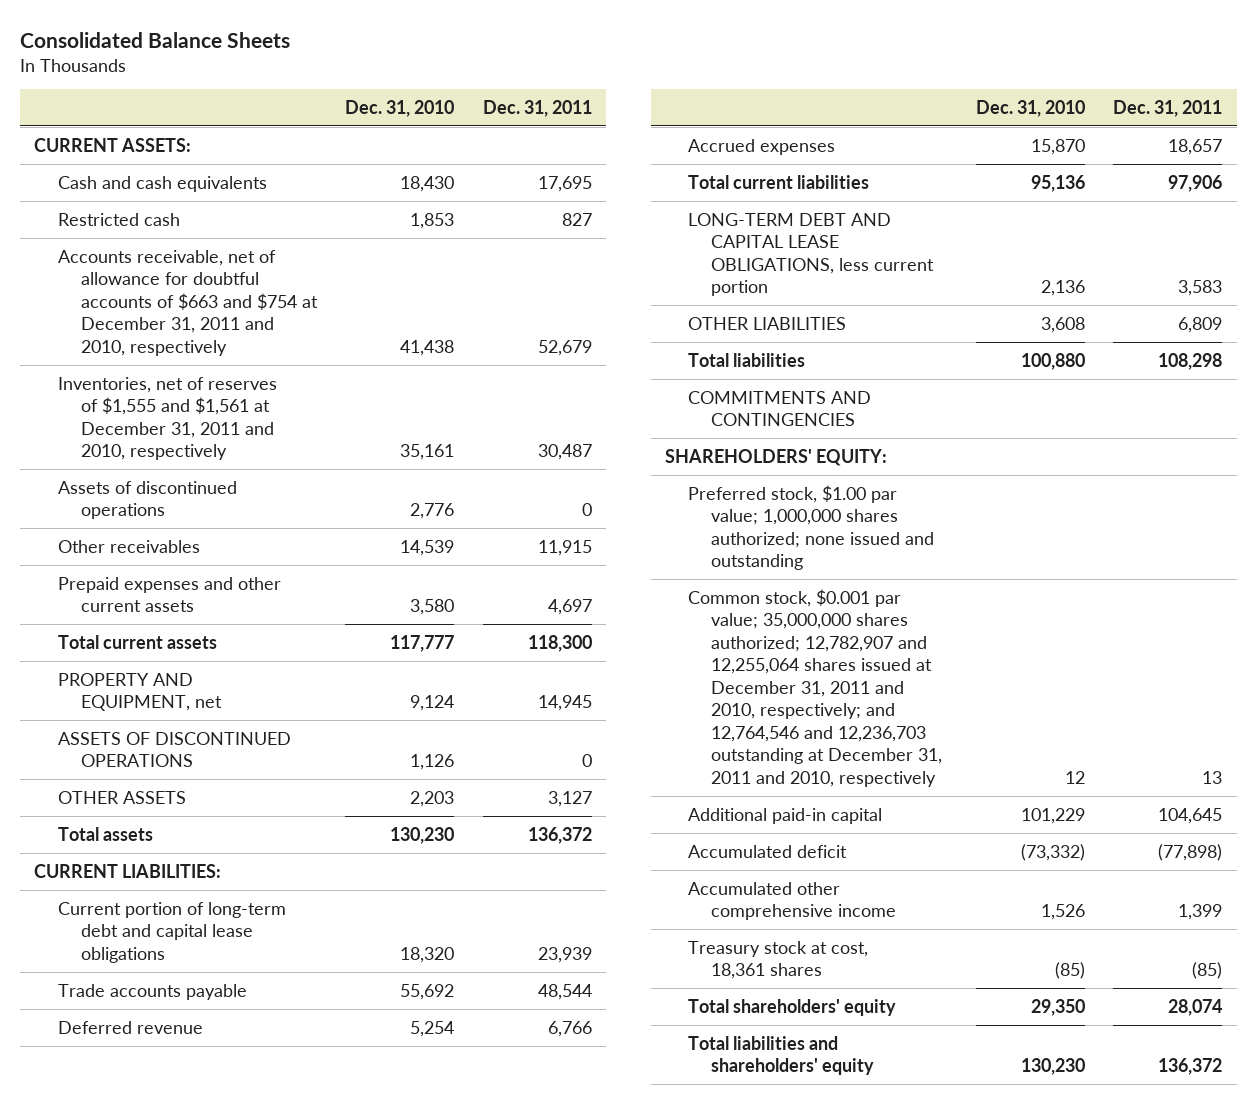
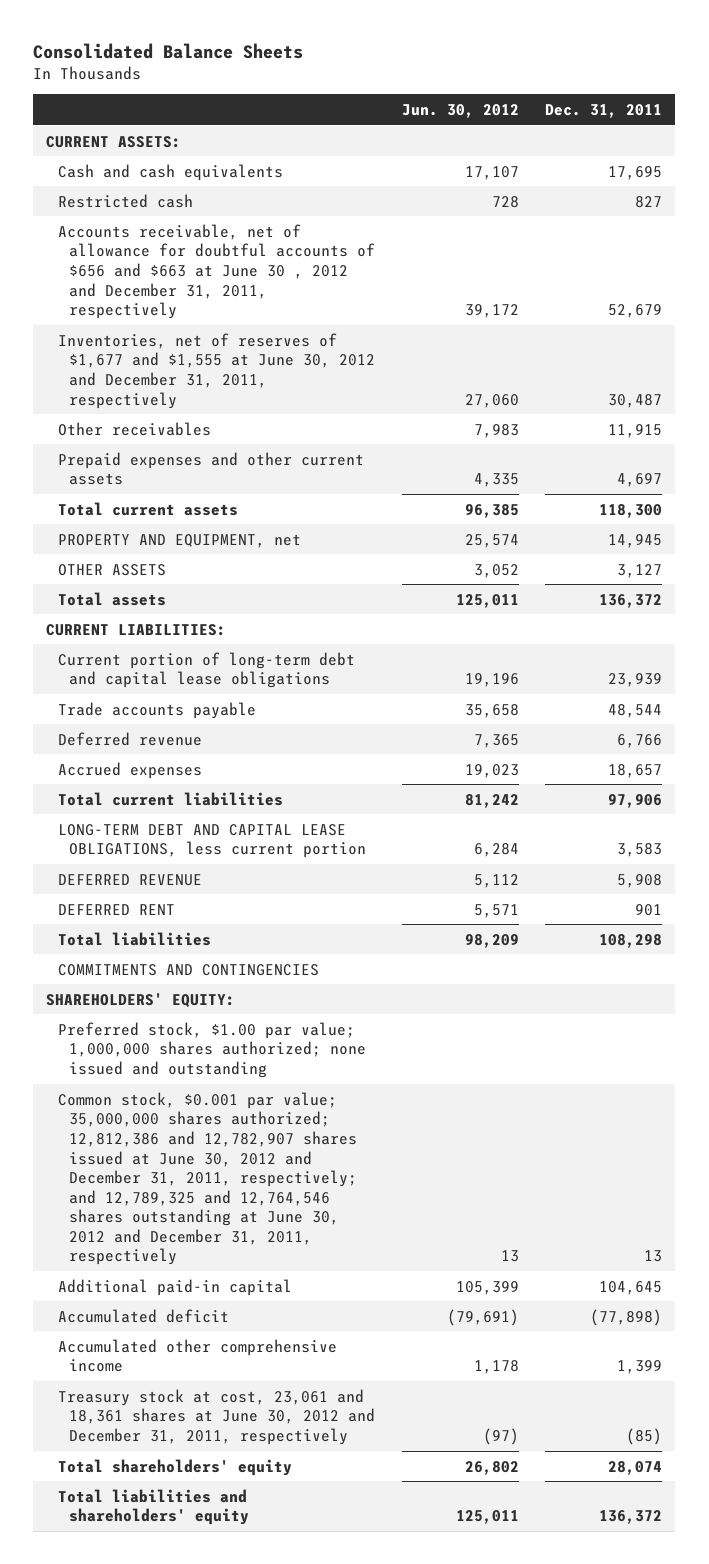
[345,100,455,118] Dec. 31, 2010 -> none
none -> [401,104,519,119] Jun. 30, 2012
[57,480,237,520] Assets of discontinued operations -> none
[57,249,318,356] Accounts receivable, net of allowance for doubtful accounts of $663 and $754 at December 31, 2011 and 2010, respectively -> [57,223,376,320] Accounts receivable, net of allowance for doubtful accounts of $656 and $663 at June 30 , 2012 and December 31, 2011, respectively
[57,376,277,461] Inventories, net of reserves of $1,555 and $1,561 at December 31, 2011 and 2010, respectively -> [57,332,376,409] Inventories, net of reserves of $1,677 and $1,555 at June 30, 2012 and December 31, 2011, respectively
[57,731,291,768] ASSETS OF DISCONTINUED OPERATIONS -> none
[688,316,847,330] OTHER LIABILITIES -> none
none -> [57,873,202,886] DEFERRED REVENUE
none -> [57,903,175,915] DEFERRED RENT
[688,588,943,787] Common stock, $0.001 par value; 35,000,000 shares authorized; 12,782,907 and 12,255,064 shares issued at December 31, 2011 and 2010, respectively; and 12,764,546 and 12,236,703 outstanding at December 31, 2011 and 2010, respectively -> [57,1091,358,1266] Common stock, $0.001 par value; 35,000,000 shares authorized; 12,812,386 and 12,782,907 shares issued at June 30, 2012 and December 31, 2011, respectively; and 12,789,325 and 12,764,546 shares outstanding at June 30, 2012 and December 31, 2011, respectively
[688,940,869,980] Treasury stock at cost, 18,361 shares -> [57,1388,376,1445] Treasury stock at cost, 23,061 and 18,361 shares at June 30, 2012 and December 31, 2011, respectively

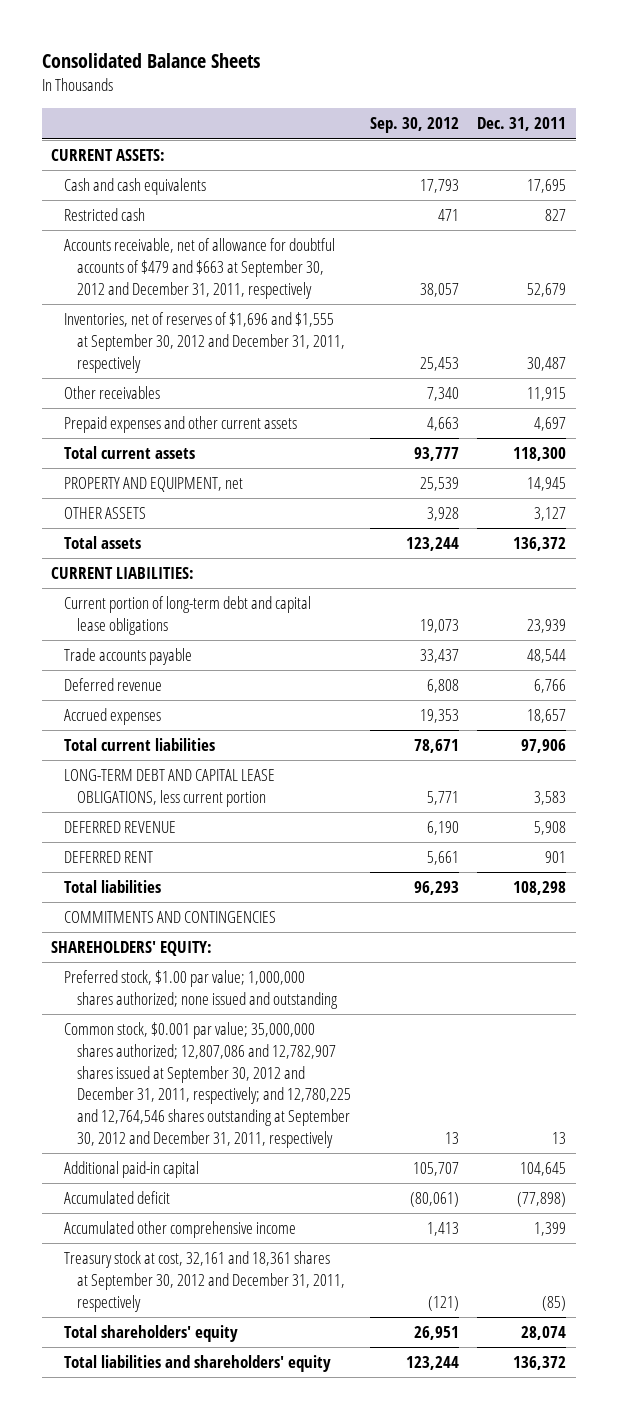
[401,104,519,119] Jun. 30, 2012 -> none
none -> [369,117,459,134] Sep. 30, 2012
[57,223,376,320] Accounts receivable, net of allowance for doubtful accounts of $656 and $663 at June 30 , 2012 and December 31, 2011, respectively -> [64,238,336,299] Accounts receivable, net of allowance for doubtful accounts of $479 and $663 at September 30, 2012 and December 31, 2011, respectively
[57,332,376,409] Inventories, net of reserves of $1,677 and $1,555 at June 30, 2012 and December 31, 2011, respectively -> [64,312,345,373] Inventories, net of reserves of $1,696 and $1,555 at September 30, 2012 and December 31, 2011, respectively
[57,1091,358,1266] Common stock, $0.001 par value; 35,000,000 shares authorized; 12,812,386 and 12,782,907 shares issued at June 30, 2012 and December 31, 2011, respectively; and 12,789,325 and 12,764,546 shares outstanding at June 30, 2012 and December 31, 2011, respectively -> [64,1022,351,1148] Common stock, $0.001 par value; 35,000,000 shares authorized; 12,807,086 and 12,782,907 shares issued at September 30, 2012 and December 31, 2011, respectively; and 12,780,225 and 12,764,546 shares outstanding at September 30, 2012 and December 31, 2011, respectively
[57,1388,376,1445] Treasury stock at cost, 23,061 and 18,361 shares at June 30, 2012 and December 31, 2011, respectively -> [64,1251,345,1312] Treasury stock at cost, 32,161 and 18,361 shares at September 30, 2012 and December 31, 2011, respectively

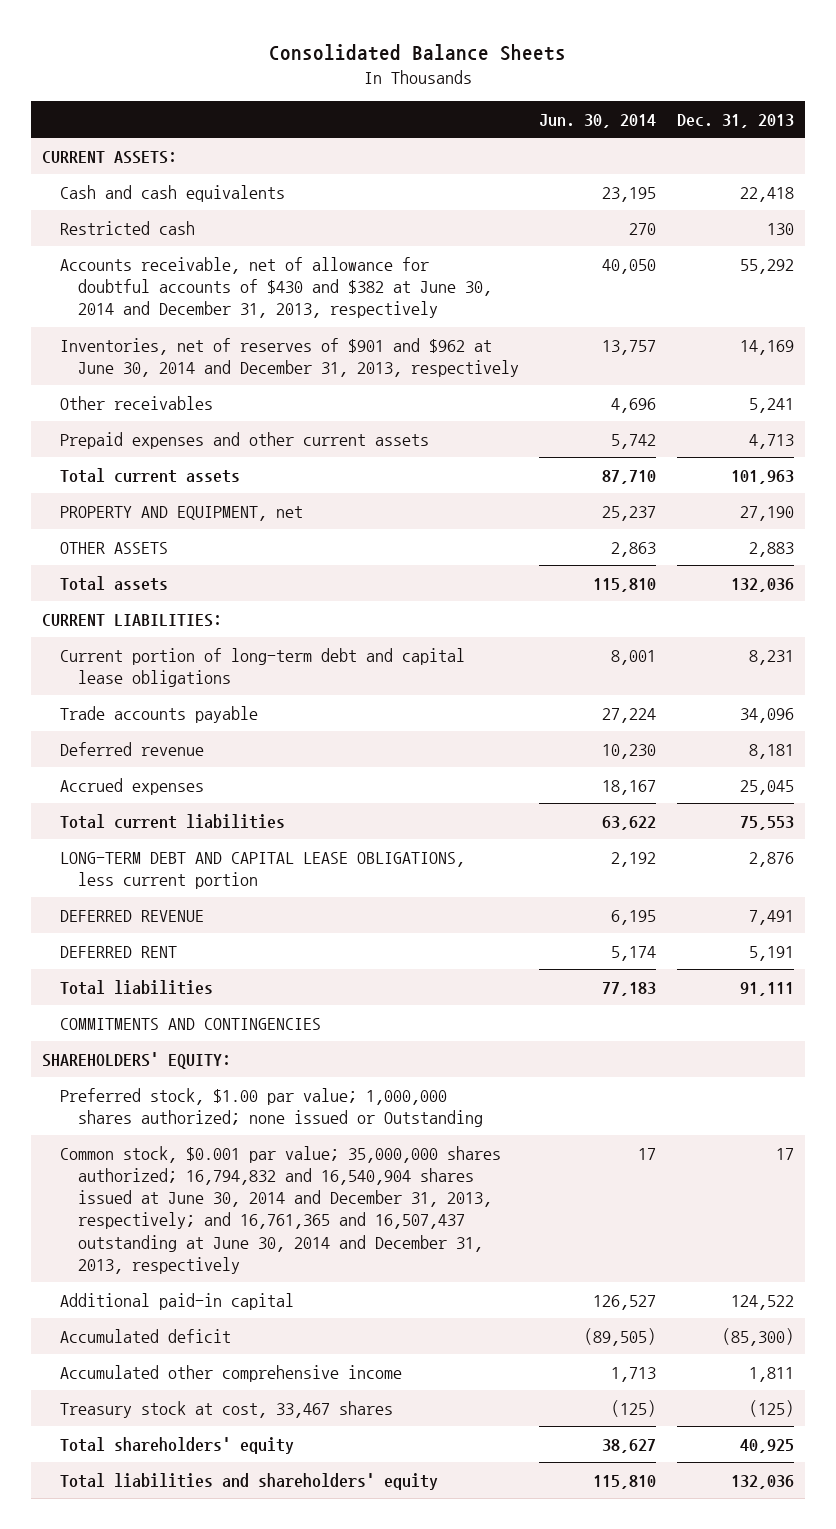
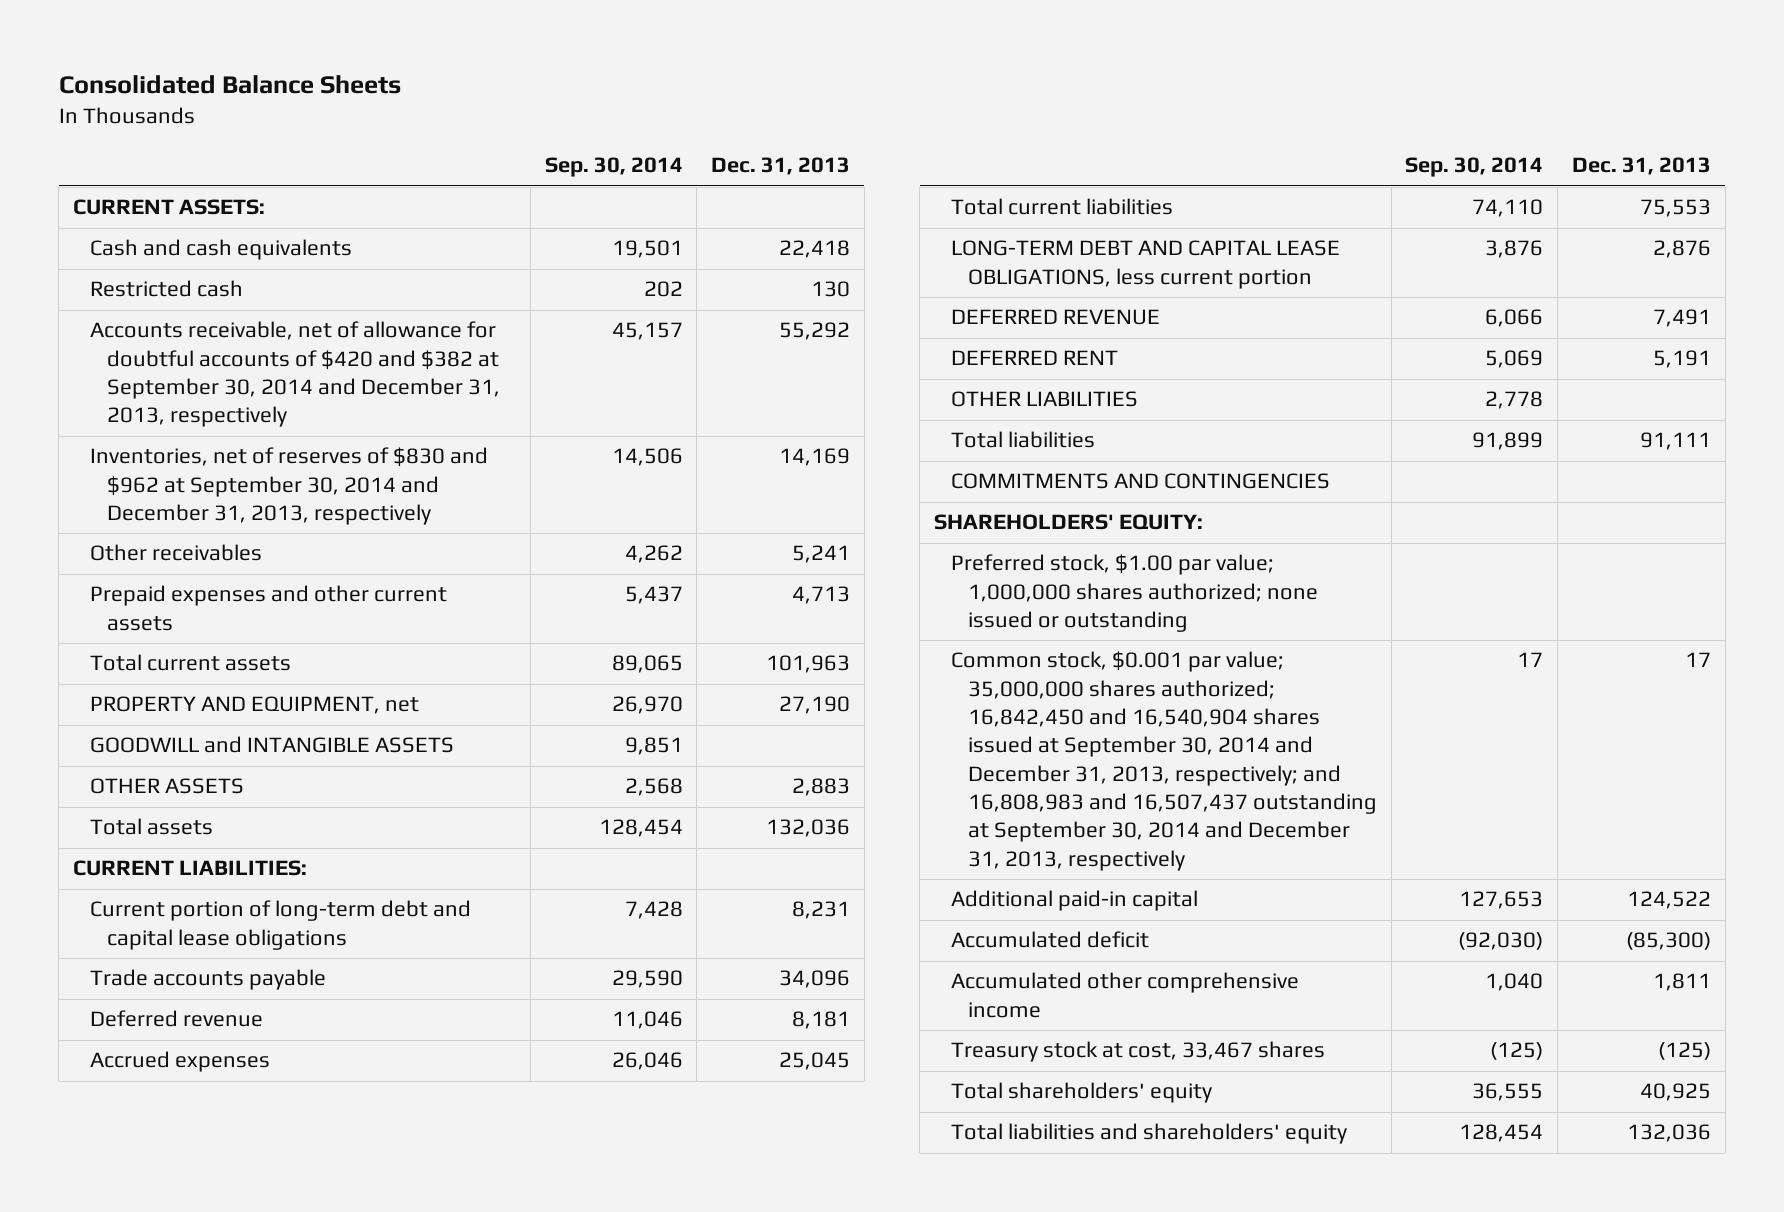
[539,114,657,129] Jun. 30, 2014 -> none
none -> [544,157,683,178] Sep. 30, 2014
[59,256,492,319] Accounts receivable, net of allowance for doubtful accounts of $430 and $382 at June 30, 2014 and December 31, 2013, respectively -> [90,321,501,428] Accounts receivable, net of allowance for doubtful accounts of $420 and $382 at September 30, 2014 and December 31, 2013, respectively
[59,337,519,378] Inventories, net of reserves of $901 and $962 at June 30, 2014 and December 31, 2013, respectively -> [90,447,489,526] Inventories, net of reserves of $830 and $962 at September 30, 2014 and December 31, 2013, respectively
none -> [90,736,455,754] GOODWILL and INTANGIBLE ASSETS
none -> [950,391,1138,408] OTHER LIABILITIES
[59,1087,483,1128] Preferred stock, $1.00 par value; 1,000,000 shares authorized; none issued or Outstanding -> [950,554,1319,633] Preferred stock, $1.00 par value; 1,000,000 shares authorized; none issued or outstanding
[59,1145,501,1274] Common stock, $0.001 par value; 35,000,000 shares authorized; 16,794,832 and 16,540,904 shares issued at June 30, 2014 and December 31, 2013, respectively; and 16,761,365 and 16,507,437 outstanding at June 30, 2014 and December 31, 2013, respectively -> [950,651,1378,871] Common stock, $0.001 par value; 35,000,000 shares authorized; 16,842,450 and 16,540,904 shares issued at September 30, 2014 and December 31, 2013, respectively; and 16,808,983 and 16,507,437 outstanding at September 30, 2014 and December 31, 2013, respectively

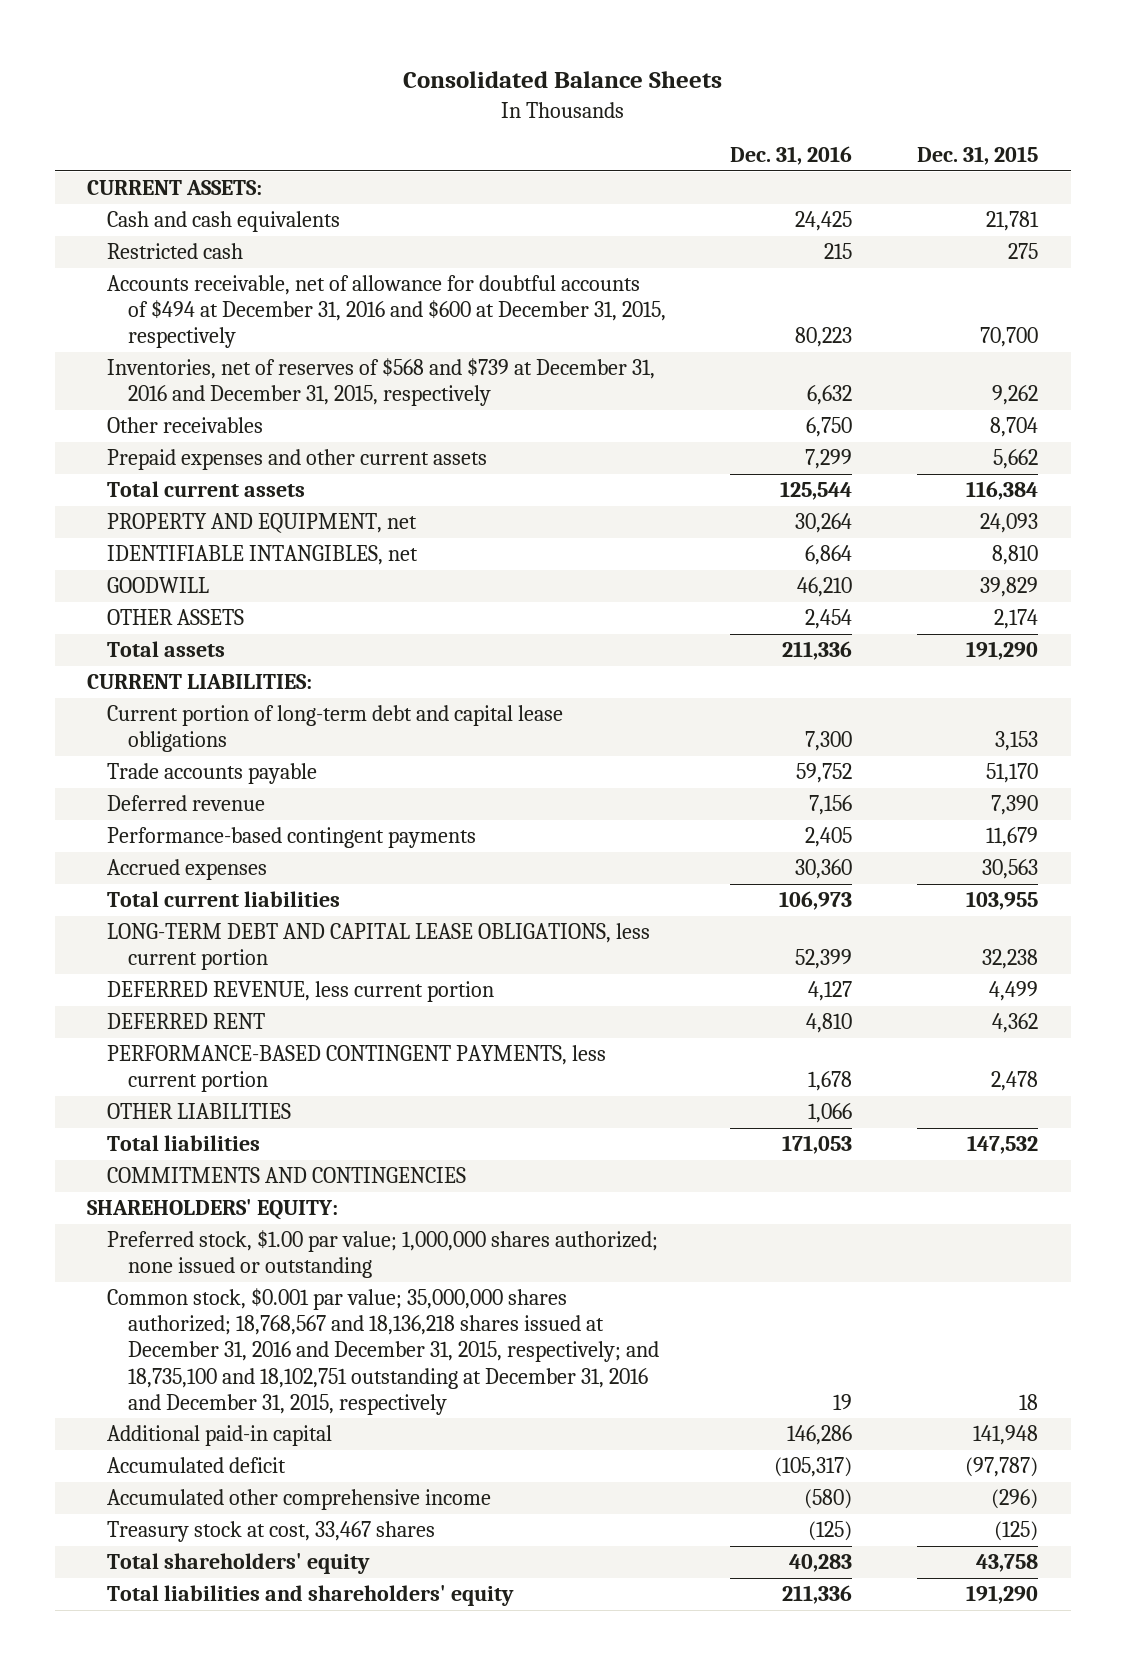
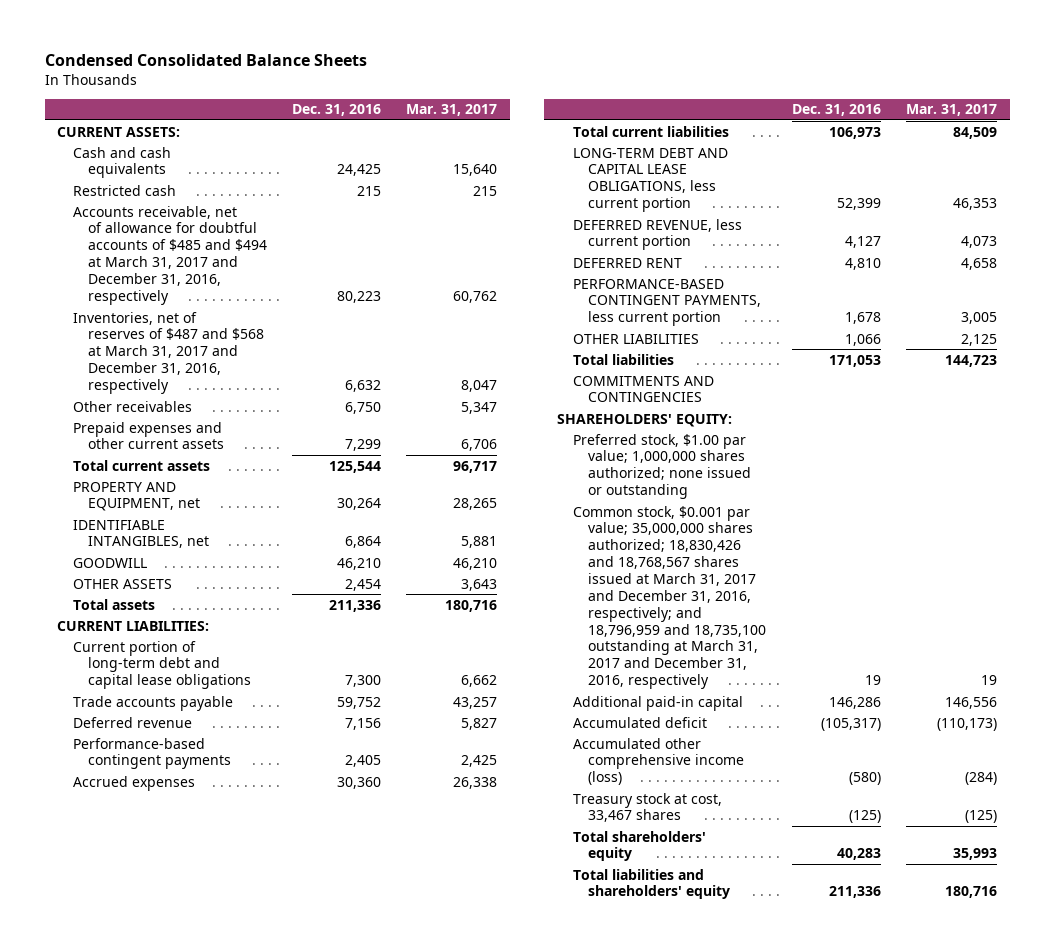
[402,71,722,89] Consolidated Balance Sheets -> [44,54,367,67] Condensed Consolidated Balance Sheets
[917,146,1039,166] Dec. 31, 2015 -> none
none -> [406,104,498,117] Mar. 31, 2017
[107,275,666,349] Accounts receivable, net of allowance for doubtful accounts of $494 at December 31, 2016 and $600 at December 31, 2015, respectively -> [72,205,268,305] Accounts receivable, net of allowance for doubtful accounts of $485 and $494 at March 31, 2017 and December 31, 2016, respectively
[107,358,656,407] Inventories, net of reserves of $568 and $739 at December 31, 2016 and December 31, 2015, respectively -> [72,311,265,395] Inventories, net of reserves of $487 and $568 at March 31, 2017 and December 31, 2016, respectively
[107,1288,659,1415] Common stock, $0.001 par value; 35,000,000 shares authorized; 18,768,567 and 18,136,218 shares issued at December 31, 2016 and December 31, 2015, respectively; and 18,735,100 and 18,102,751 outstanding at December 31, 2016 and December 31, 2015, respectively -> [572,505,767,690] Common stock, $0.001 par value; 35,000,000 shares authorized; 18,830,426 and 18,768,567 shares issued at March 31, 2017 and December 31, 2016, respectively; and 18,796,959 and 18,735,100 outstanding at March 31, 2017 and December 31, 2016, respectively
[107,1489,492,1511] Accumulated other comprehensive income -> [572,737,745,786] Accumulated other comprehensive income (loss)

